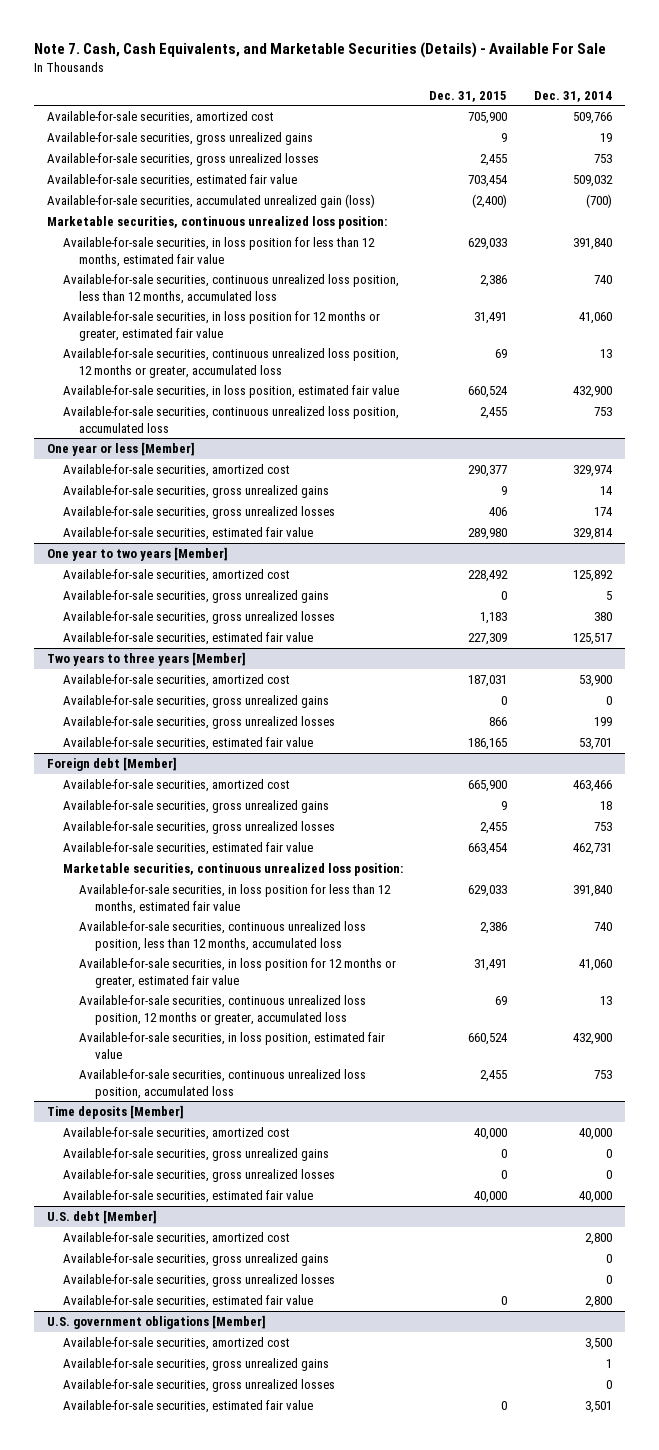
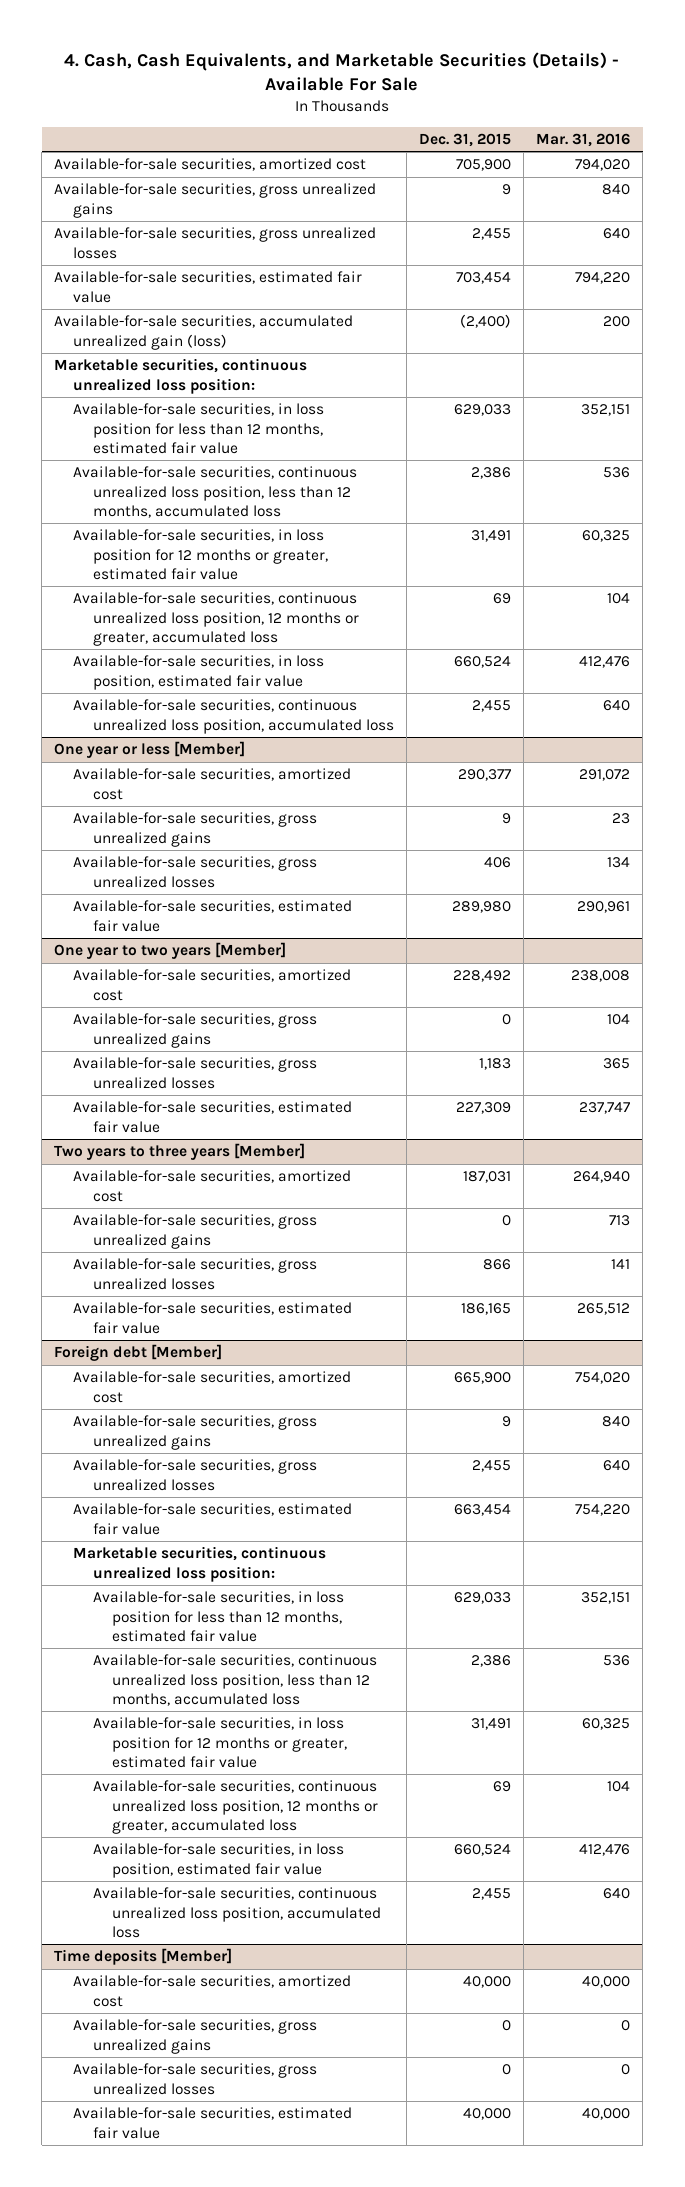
[34,42,607,59] Note 7. Cash, Cash Equivalents, and Marketable Securities (Details) - Available For Sale -> [64,51,620,91] 4. Cash, Cash Equivalents, and Marketable Securities (Details) - Available For Sale
[533,90,612,102] Dec. 31, 2014 -> none
none -> [536,132,631,147] Mar. 31, 2016
[47,1209,158,1224] U.S. debt [Member] -> none
[63,1231,291,1245] Available-for-sale securities, amortized cost -> none
[63,1252,330,1266] Available-for-sale securities, gross unrealized gains -> none
[63,1273,336,1287] Available-for-sale securities, gross unrealized losses -> none
[63,1294,314,1308] Available-for-sale securities, estimated fair value -> none
[47,1314,267,1329] U.S. government obligations [Member] -> none
[63,1336,291,1350] Available-for-sale securities, amortized cost -> none
[63,1357,330,1371] Available-for-sale securities, gross unrealized gains -> none
[63,1378,336,1392] Available-for-sale securities, gross unrealized losses -> none
[63,1399,314,1413] Available-for-sale securities, estimated fair value -> none

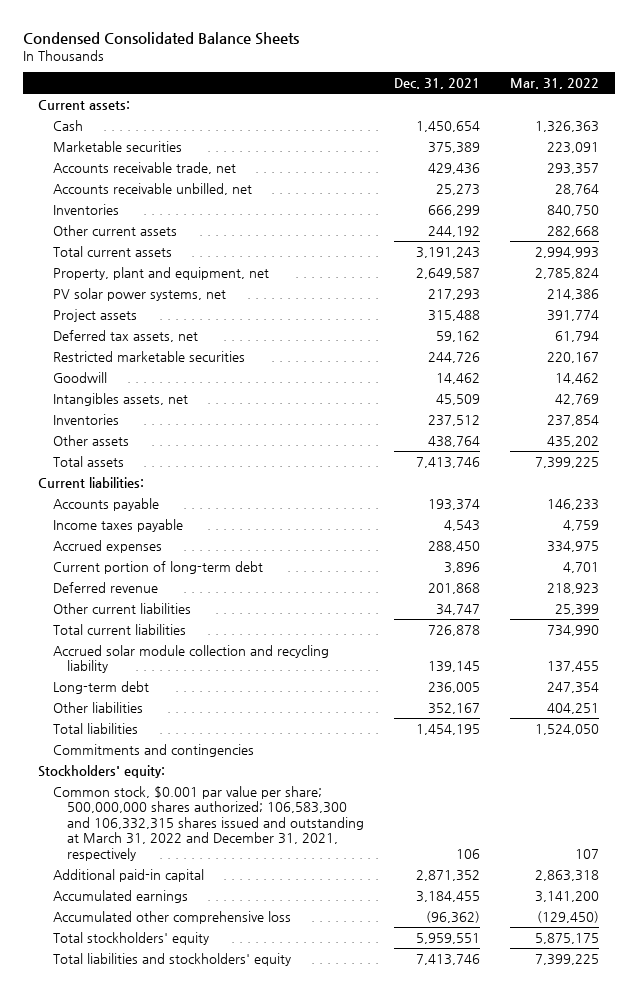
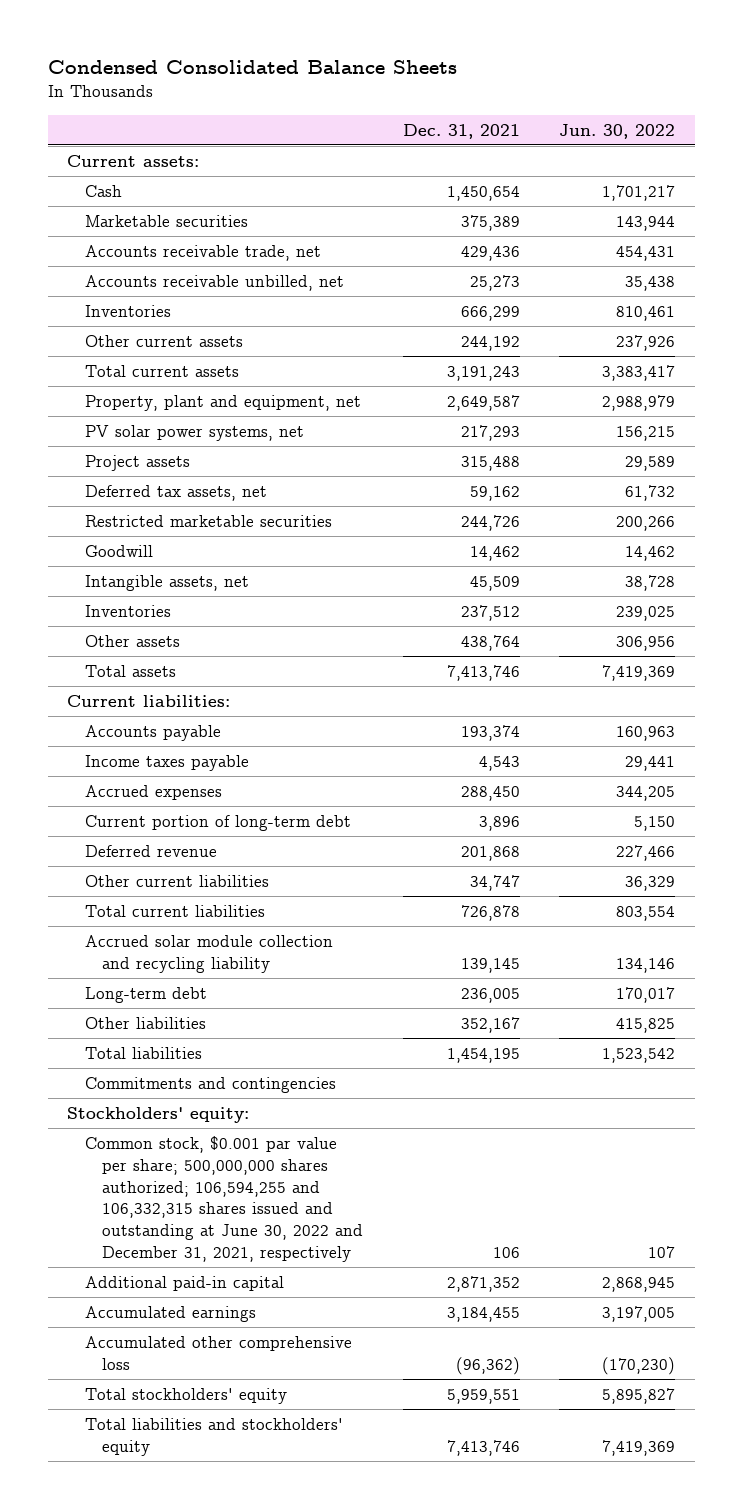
[510,78,600,90] Mar. 31, 2022 -> none
none -> [559,123,676,139] Jun. 30, 2022
[52,392,188,406] Intangibles assets, net -> [84,575,249,592] Intangible assets, net
[52,785,365,862] Common stock, $0.001 par value per share; 500,000,000 shares authorized; 106,583,300 and 106,332,315 shares issued and outstanding at March 31, 2022 and December 31, 2021, respectively -> [84,1136,363,1263] Common stock, $0.001 par value per share; 500,000,000 shares authorized; 106,594,255 and 106,332,315 shares issued and outstanding at June 30, 2022 and December 31, 2021, respectively

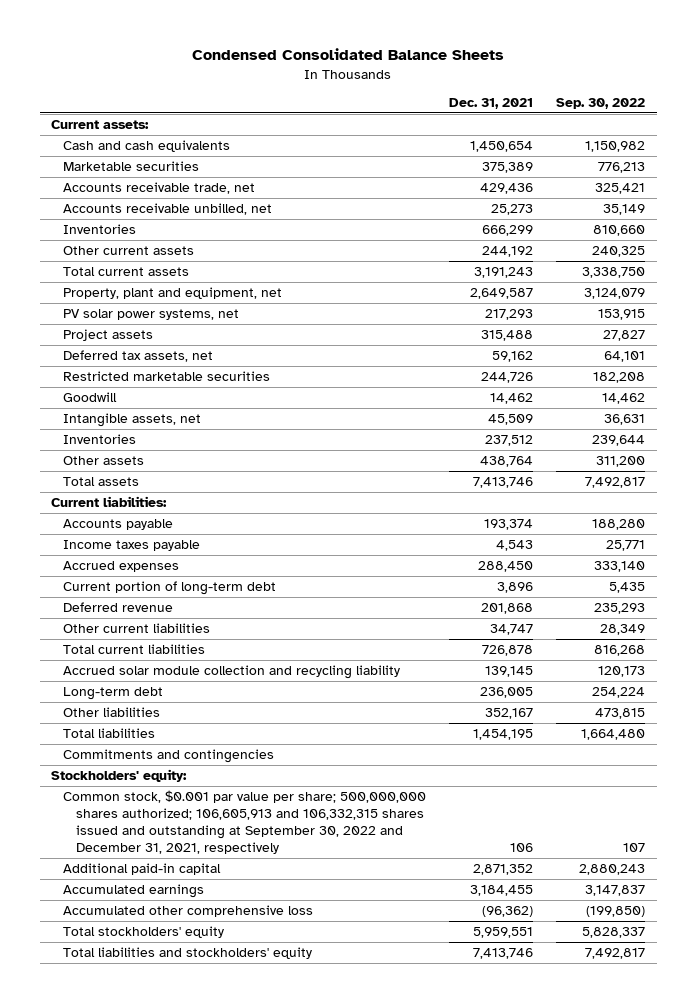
[559,123,676,139] Jun. 30, 2022 -> none
none -> [556,97,646,109] Sep. 30, 2022
[84,185,122,198] Cash -> [63,140,231,153] Cash and cash equivalents
[84,1136,363,1263] Common stock, $0.001 par value per share; 500,000,000 shares authorized; 106,594,255 and 106,332,315 shares issued and outstanding at June 30, 2022 and December 31, 2021, respectively -> [63,790,427,855] Common stock, $0.001 par value per share; 500,000,000 shares authorized; 106,605,913 and 106,332,315 shares issued and outstanding at September 30, 2022 and December 31, 2021, respectively

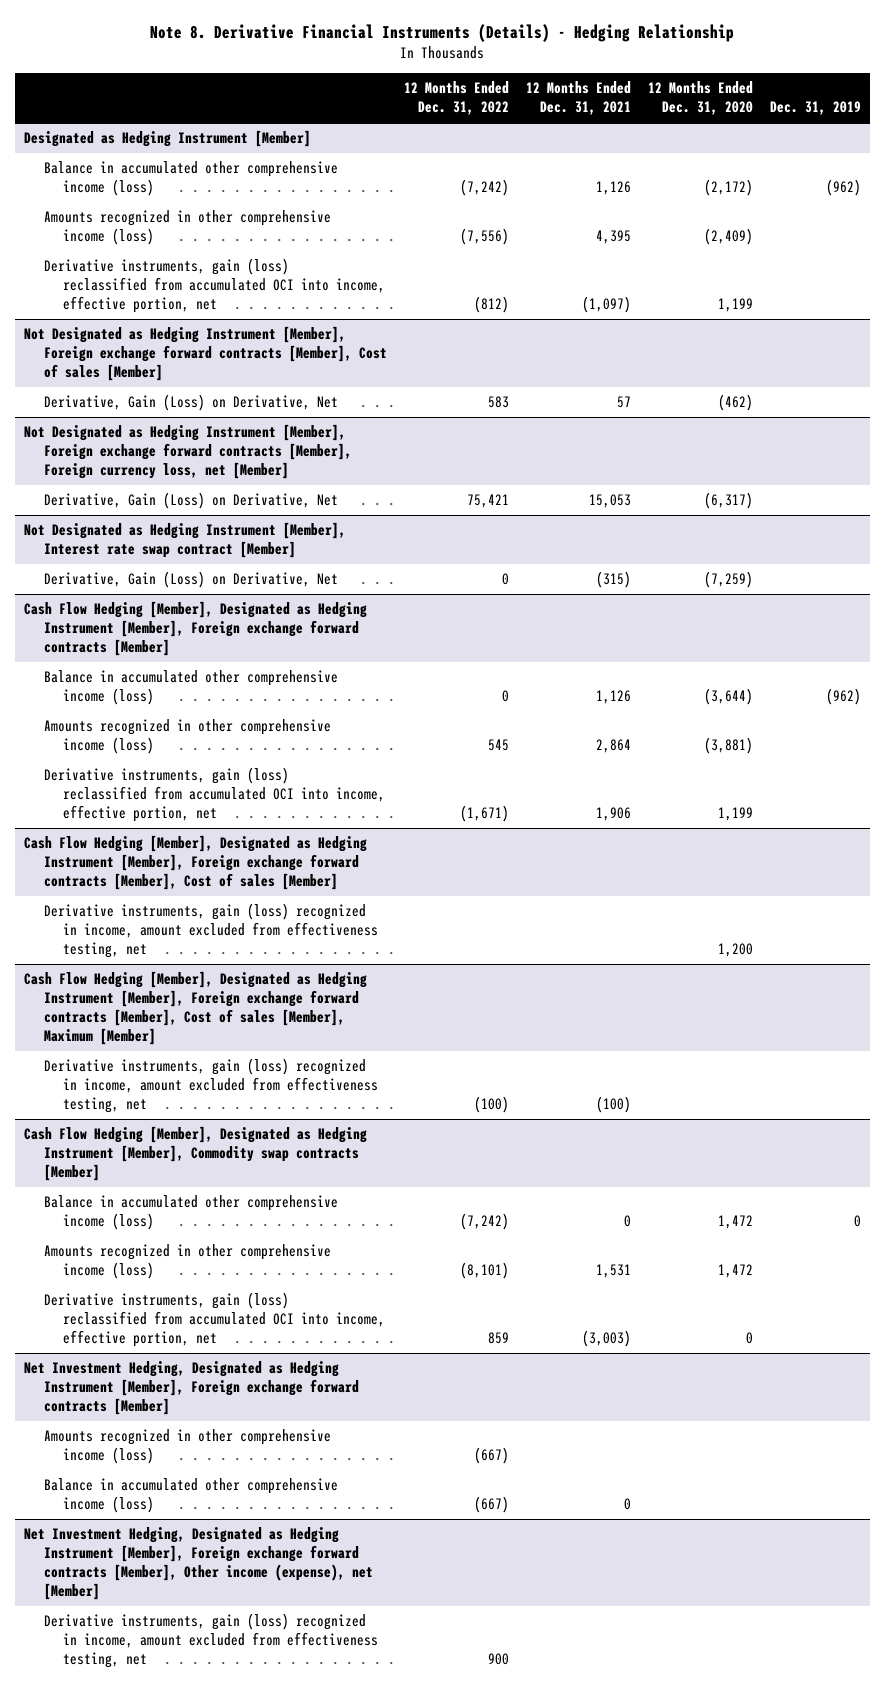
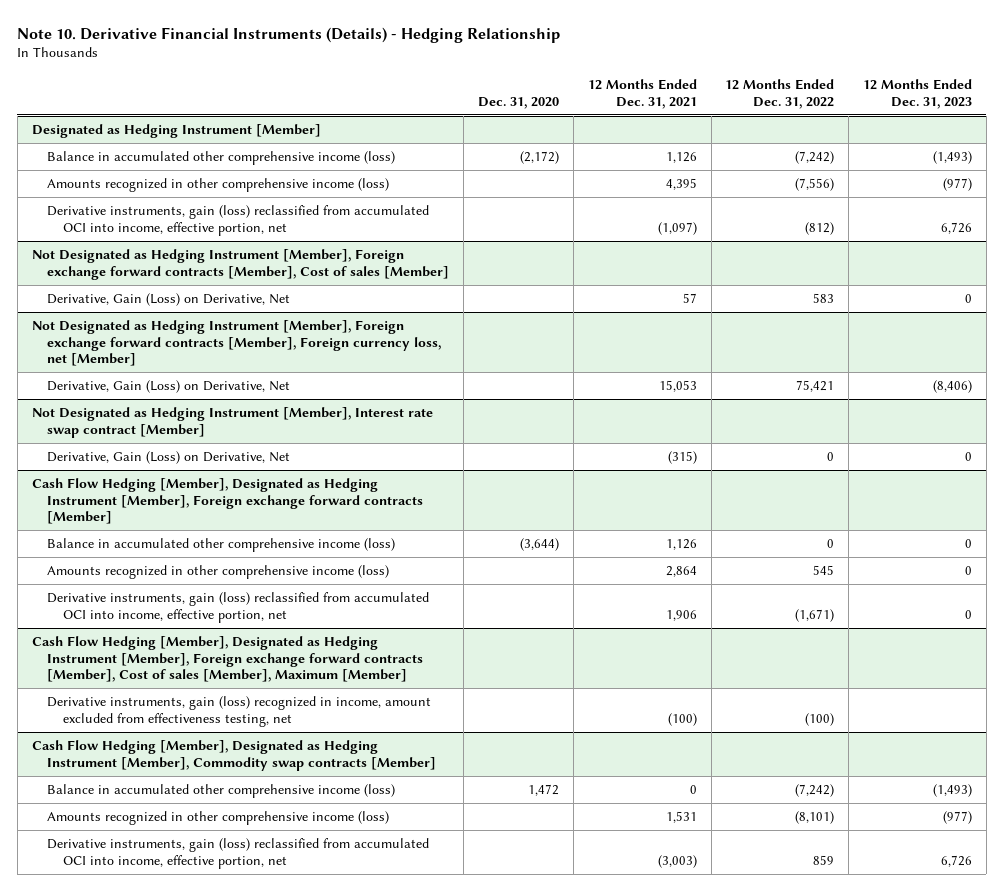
[150,24,735,43] Note 8. Derivative Financial Instruments (Details) - Hedging Relationship -> [17,26,561,43] Note 10. Derivative Financial Instruments (Details) - Hedging Relationship
[647,81,753,116] 12 Months Ended Dec. 31, 2020 -> none
[769,101,861,116] Dec. 31, 2019 -> none
none -> [478,96,560,109] Dec. 31, 2020
none -> [863,79,973,109] 12 Months Ended Dec. 31, 2023
[23,835,367,891] Cash Flow Hedging [Member], Designated as Hedging Instrument [Member], Foreign exchange forward contracts [Member], Cost of sales [Member] -> none
[43,903,379,959] Derivative instruments, gain (loss) recognized in income, amount excluded from effectiveness testing, net -> none
[23,1361,359,1416] Net Investment Hedging, Designated as Hedging Instrument [Member], Foreign exchange forward contracts [Member] -> none
[43,1429,331,1465] Amounts recognized in other comprehensive income (loss) -> none
[43,1478,338,1514] Balance in accumulated other comprehensive income (loss) -> none
[23,1527,373,1601] Net Investment Hedging, Designated as Hedging Instrument [Member], Foreign exchange forward contracts [Member], Other income (expense), net [Member] -> none
[43,1613,379,1669] Derivative instruments, gain (loss) recognized in income, amount excluded from effectiveness testing, net -> none

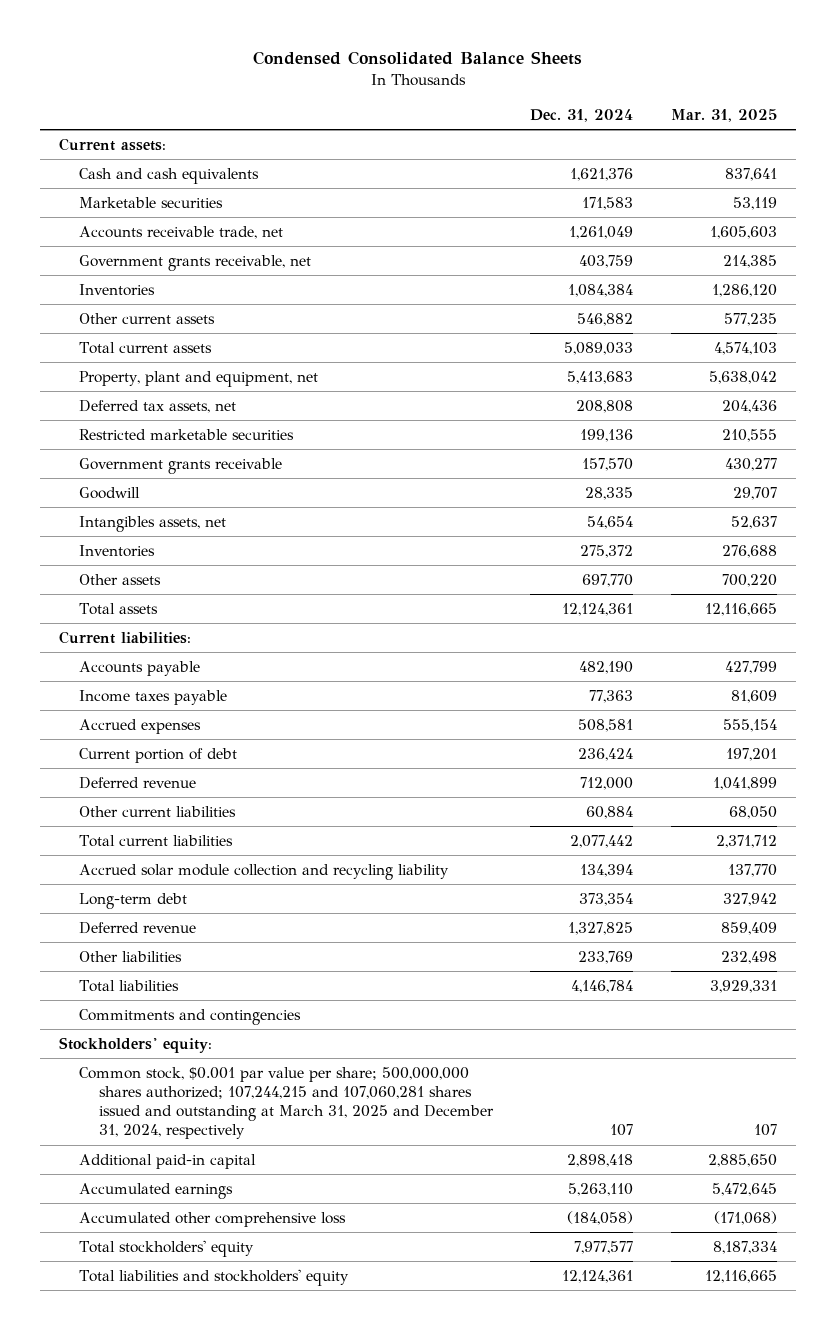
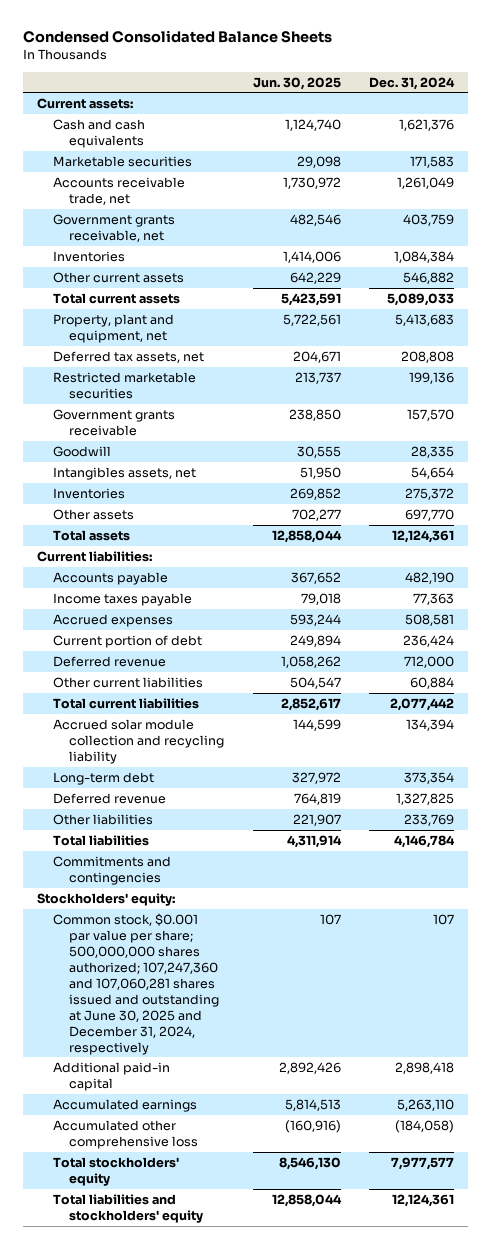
[671,109,778,123] Mar. 31, 2025 -> none
none -> [252,76,341,90] Jun. 30, 2025
[78,1066,494,1140] Common stock, $0.001 par value per share; 500,000,000 shares authorized; 107,244,215 and 107,060,281 shares issued and outstanding at March 31, 2025 and December 31, 2024, respectively -> [53,912,220,1055] Common stock, $0.001 par value per share; 500,000,000 shares authorized; 107,247,360 and 107,060,281 shares issued and outstanding at June 30, 2025 and December 31, 2024, respectively

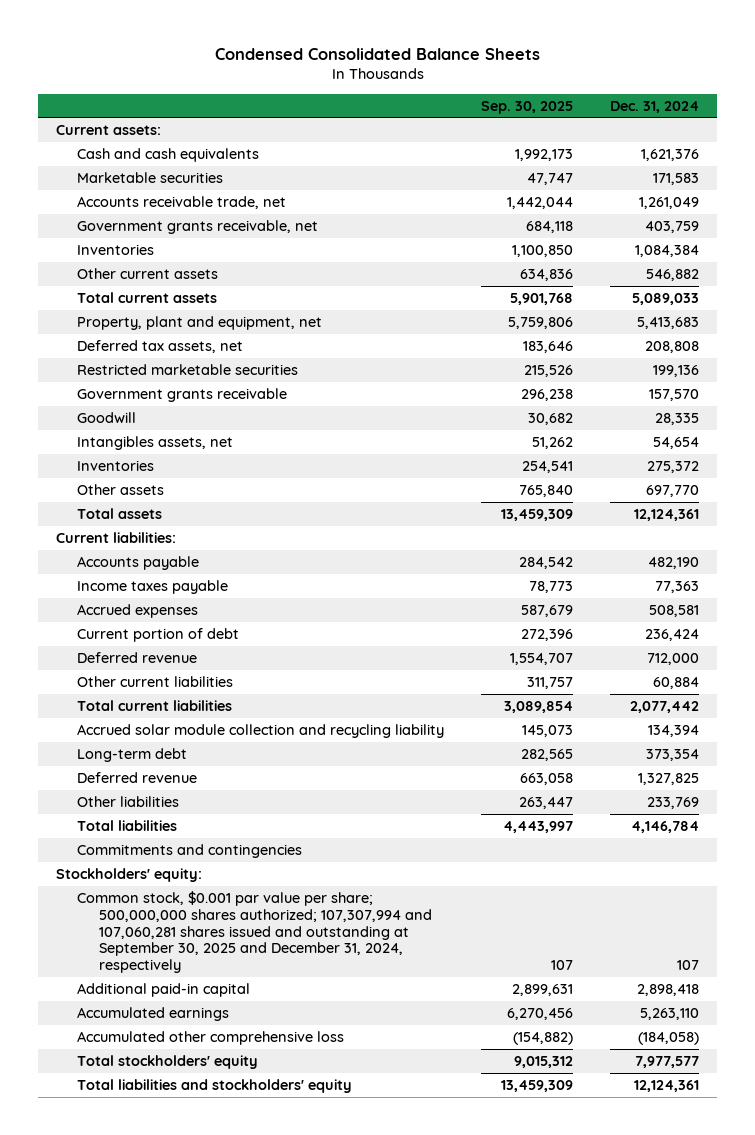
[252,76,341,90] Jun. 30, 2025 -> none
none -> [481,100,574,114] Sep. 30, 2025
[53,912,220,1055] Common stock, $0.001 par value per share; 500,000,000 shares authorized; 107,247,360 and 107,060,281 shares issued and outstanding at June 30, 2025 and December 31, 2024, respectively -> [77,890,432,974] Common stock, $0.001 par value per share; 500,000,000 shares authorized; 107,307,994 and 107,060,281 shares issued and outstanding at September 30, 2025 and December 31, 2024, respectively

